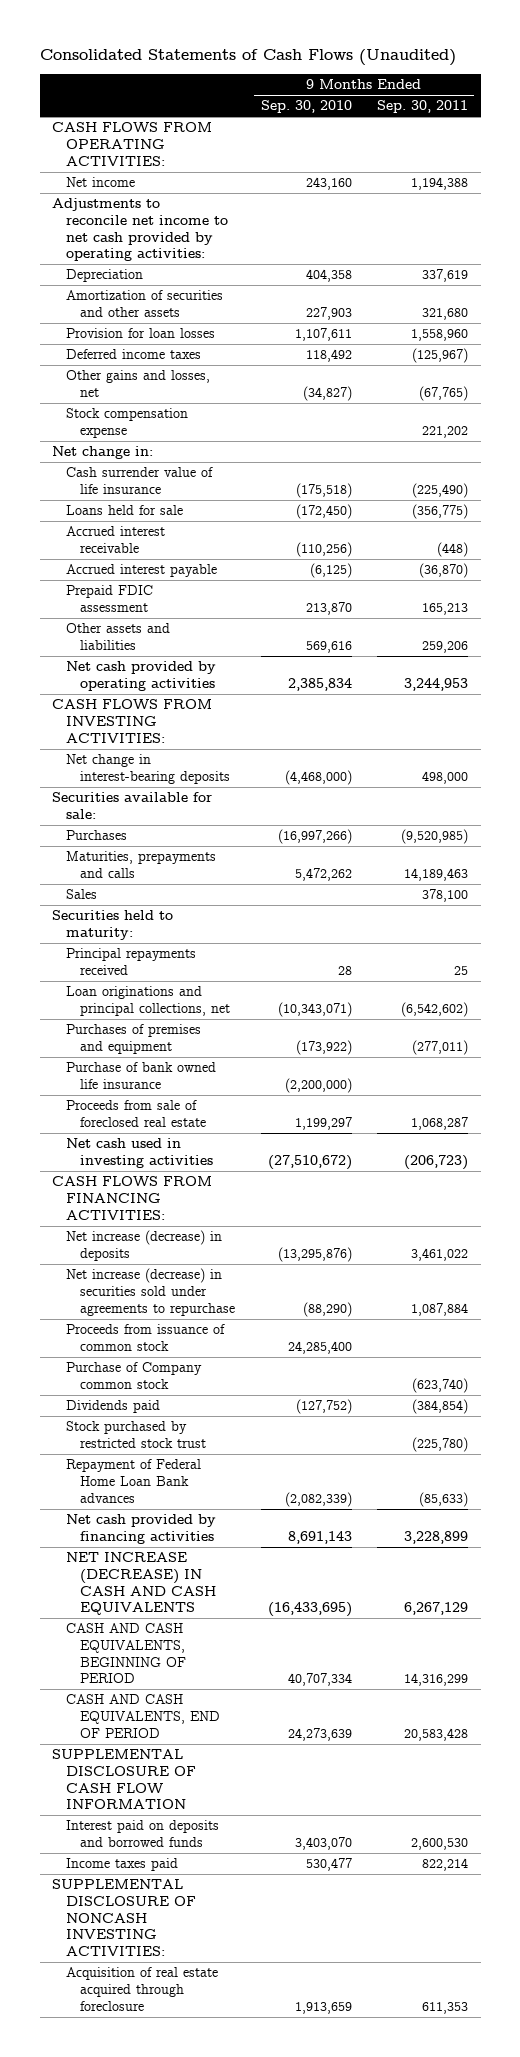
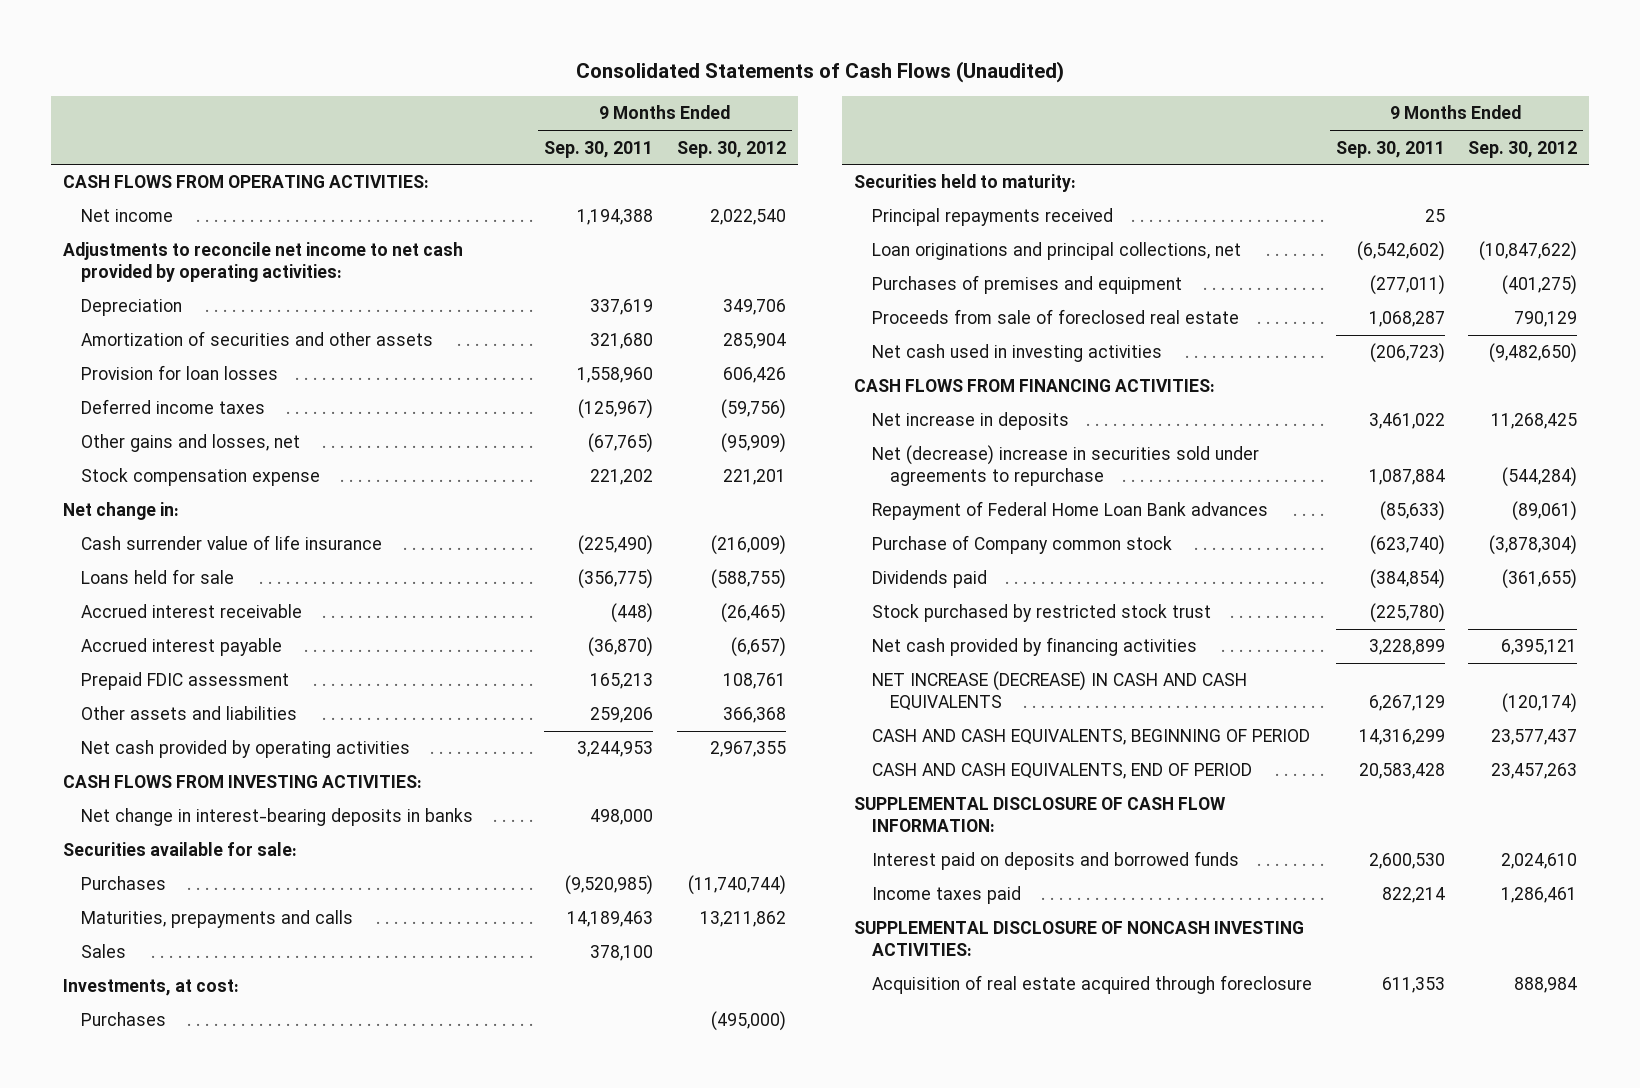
[260,100,352,114] Sep. 30, 2010 -> none
none -> [677,140,787,158] Sep. 30, 2012
[66,754,231,784] Net change in interest-bearing deposits -> [80,808,473,827] Net change in interest-bearing deposits in banks
none -> [62,979,239,997] Investments, at cost:
none -> [80,1012,166,1027] Purchases
[66,1062,217,1089] Purchase of bank owned life insurance -> none
[66,1324,226,1351] Proceeds from issuance of common stock -> none
[66,1230,223,1261] Net increase (decrease) in deposits -> [871,412,1069,431] Net increase in deposits
[66,1268,236,1316] Net increase (decrease) in securities sold under agreements to repurchase -> [871,445,1259,487] Net (decrease) increase in securities sold under agreements to repurchase
[66,1459,202,1503] Repayment of Federal Home Loan Bank advances -> [871,501,1268,521] Repayment of Federal Home Loan Bank advances
[52,1749,197,1810] SUPPLEMENTAL DISCLOSURE OF CASH FLOW INFORMATION -> [853,797,1226,833] SUPPLEMENTAL DISCLOSURE OF CASH FLOW INFORMATION:

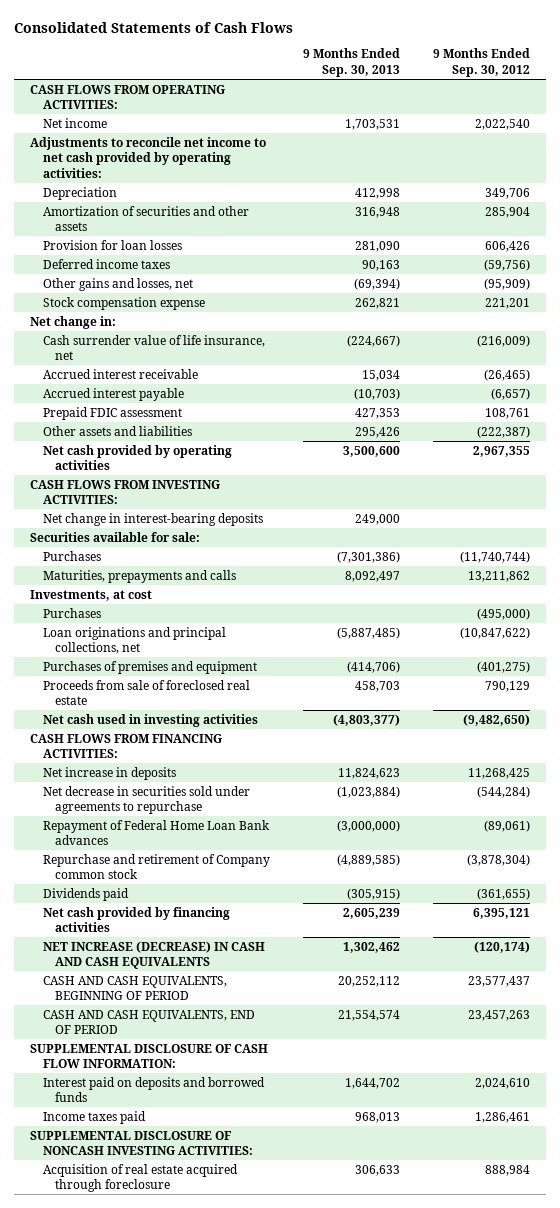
[575,61,1064,84] Consolidated Statements of Cash Flows (Unaudited) -> [13,21,293,33] Consolidated Statements of Cash Flows
[544,140,654,158] Sep. 30, 2011 -> none
none -> [302,48,400,78] 9 Months Ended Sep. 30, 2013
[80,569,234,585] Loans held for sale -> none
[80,535,382,551] Cash surrender value of life insurance -> [42,334,265,361] Cash surrender value of life insurance, net
[723,707,787,724] 366,368 -> [476,425,530,438] (222,387)
[80,808,473,827] Net change in interest-bearing deposits in banks -> [42,512,263,526] Net change in interest-bearing deposits
[80,944,126,959] Sales -> none
[62,979,239,997] Investments, at cost: -> [30,589,153,601] Investments, at cost
[853,174,1076,193] Securities held to maturity: -> none
[871,208,1113,227] Principal repayments received -> none
[871,445,1259,487] Net (decrease) increase in securities sold under agreements to repurchase -> [42,785,250,815] Net decrease in securities sold under agreements to repurchase
[871,535,1172,555] Purchase of Company common stock -> [42,853,270,880] Repurchase and retirement of Company common stock
[871,604,1211,623] Stock purchased by restricted stock trust -> none

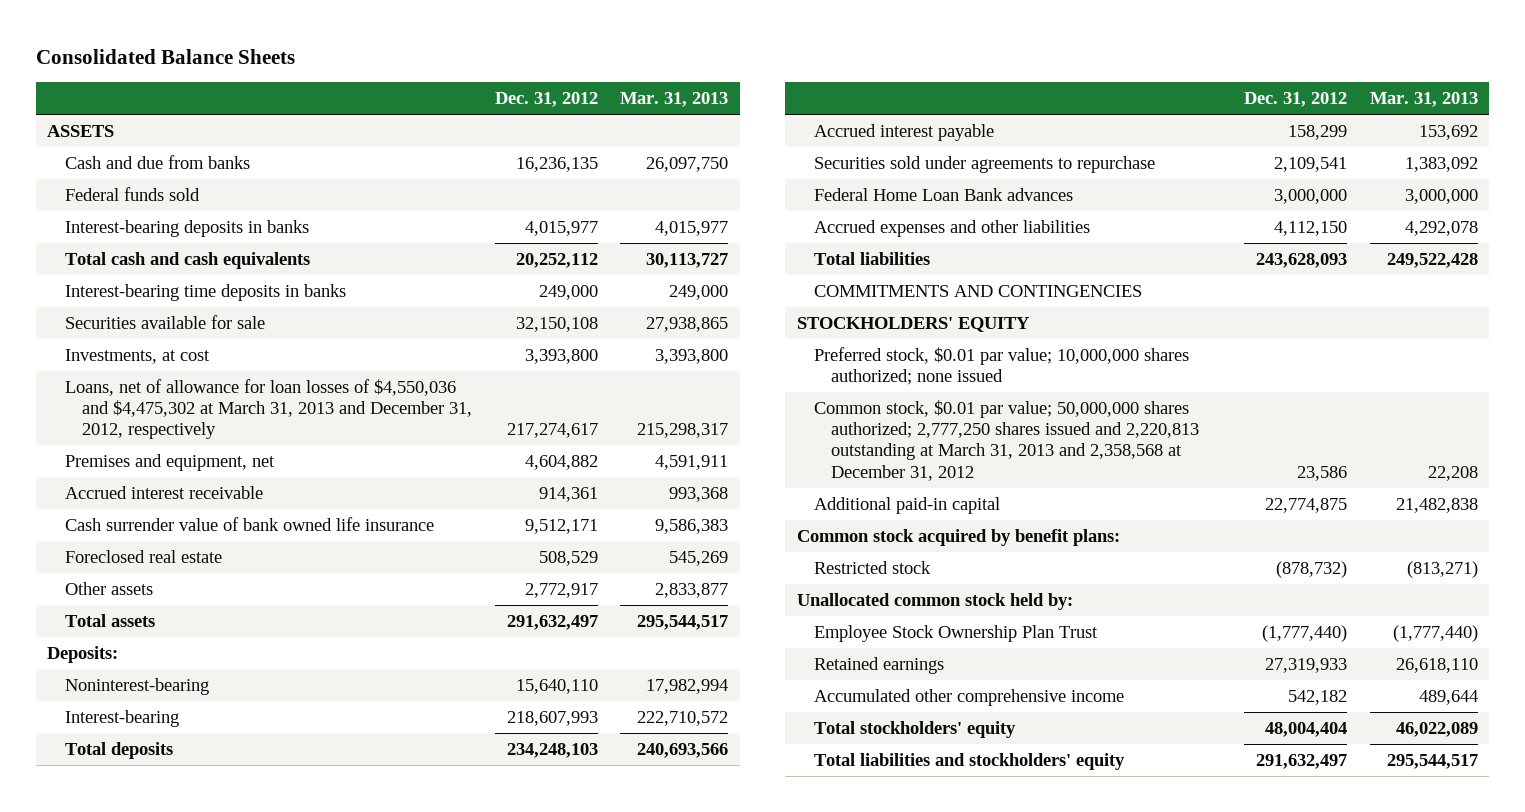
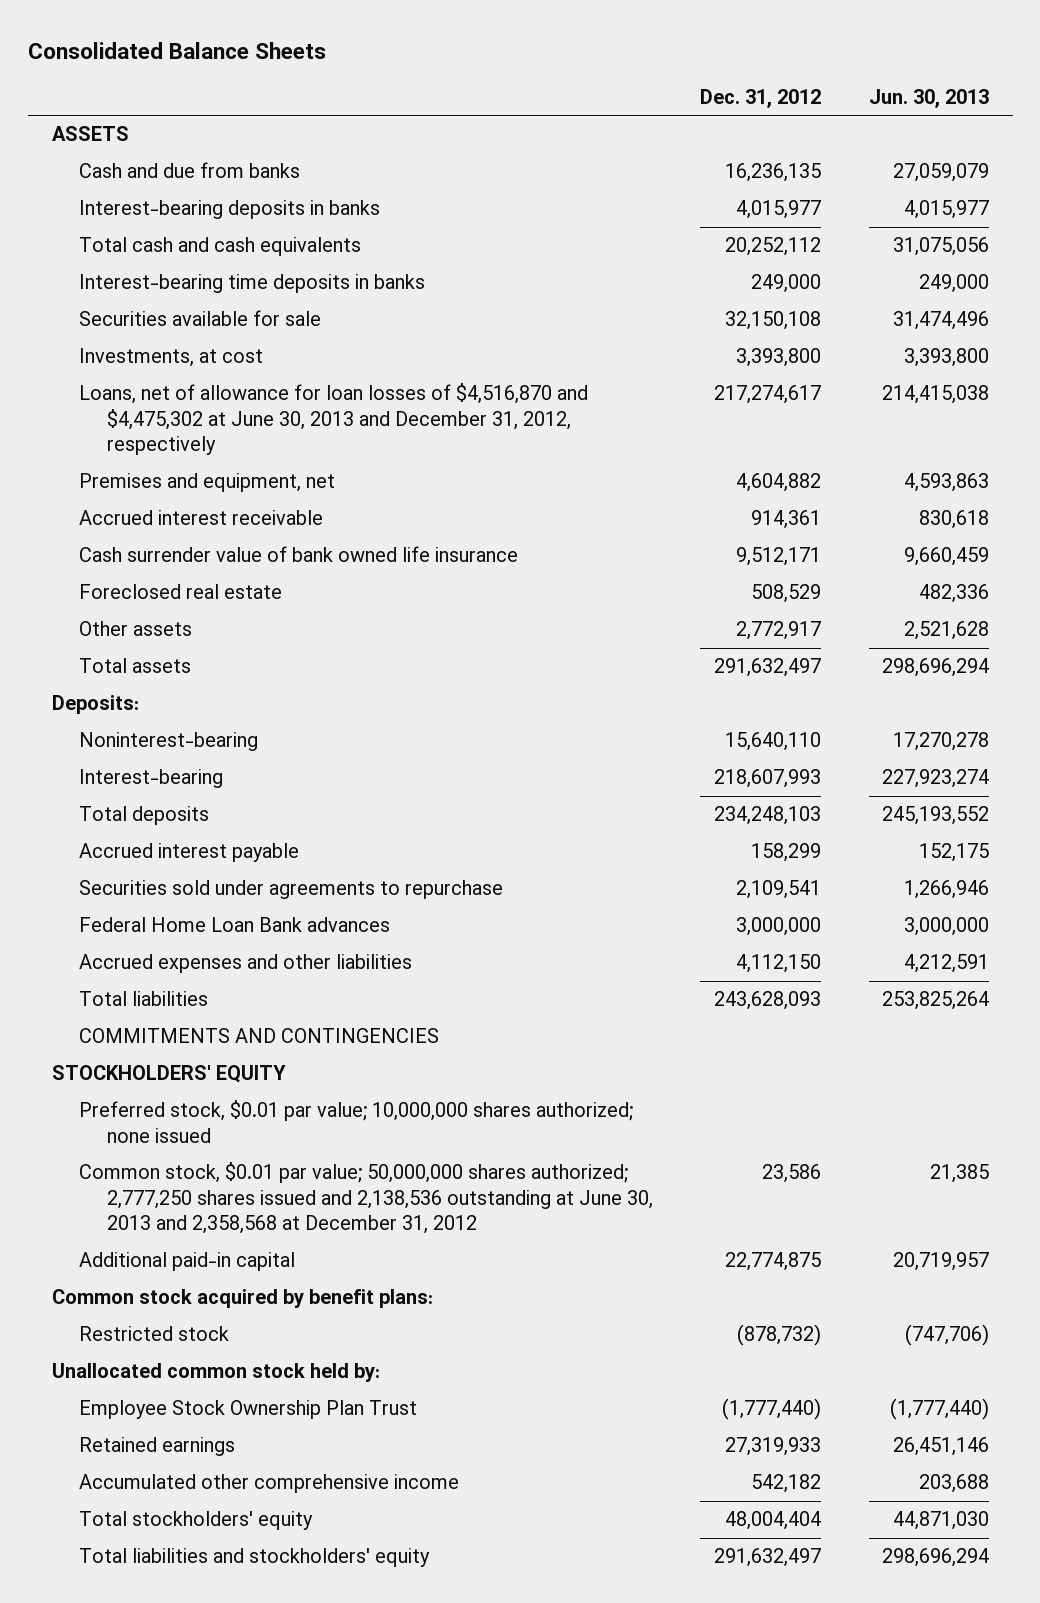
[620,92,729,108] Mar. 31, 2013 -> none
none -> [868,88,989,108] Jun. 30, 2013
[64,186,200,201] Federal funds sold -> none
[64,378,473,440] Loans, net of allowance for loan losses of $4,550,036 and $4,475,302 at March 31, 2013 and December 31, 2012, respectively -> [79,383,589,456] Loans, net of allowance for loan losses of $4,516,870 and $4,475,302 at June 30, 2013 and December 31, 2012, respectively
[813,399,1200,481] Common stock, $0.01 par value; 50,000,000 shares authorized; 2,777,250 shares issued and 2,220,813 outstanding at March 31, 2013 and 2,358,568 at December 31, 2012 -> [79,1162,653,1235] Common stock, $0.01 par value; 50,000,000 shares authorized; 2,777,250 shares issued and 2,138,536 outstanding at June 30, 2013 and 2,358,568 at December 31, 2012

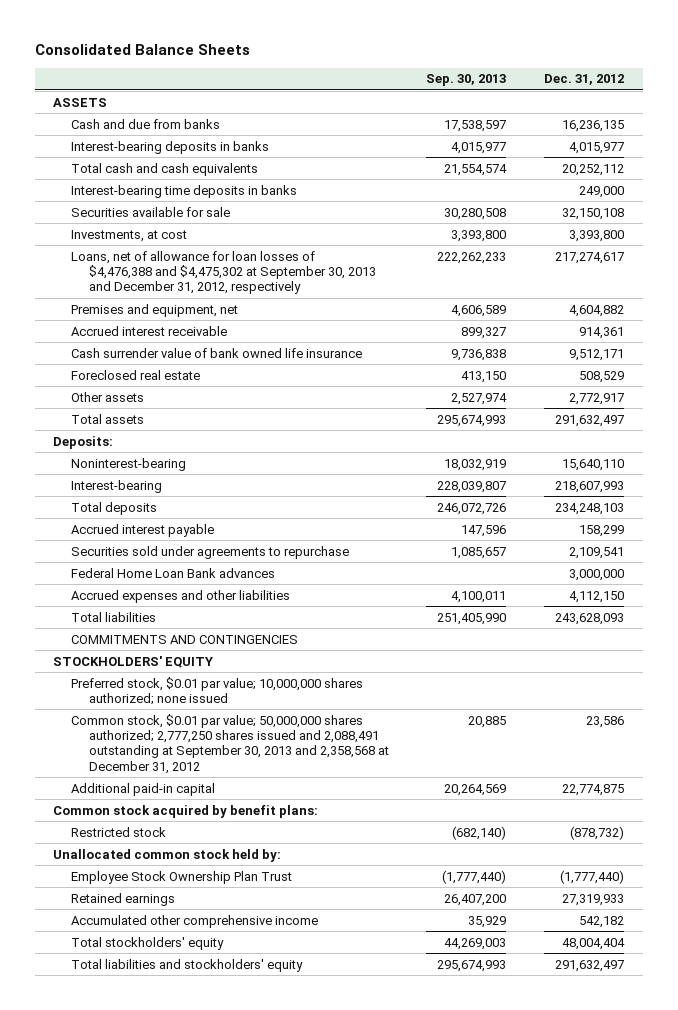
[868,88,989,108] Jun. 30, 2013 -> none
none -> [426,74,507,87] Sep. 30, 2013
[79,383,589,456] Loans, net of allowance for loan losses of $4,516,870 and $4,475,302 at June 30, 2013 and December 31, 2012, respectively -> [71,250,376,295] Loans, net of allowance for loan losses of $4,476,388 and $4,475,302 at September 30, 2013 and December 31, 2012, respectively
[79,1162,653,1235] Common stock, $0.01 par value; 50,000,000 shares authorized; 2,777,250 shares issued and 2,138,536 outstanding at June 30, 2013 and 2,358,568 at December 31, 2012 -> [71,713,389,774] Common stock, $0.01 par value; 50,000,000 shares authorized; 2,777,250 shares issued and 2,088,491 outstanding at September 30, 2013 and 2,358,568 at December 31, 2012

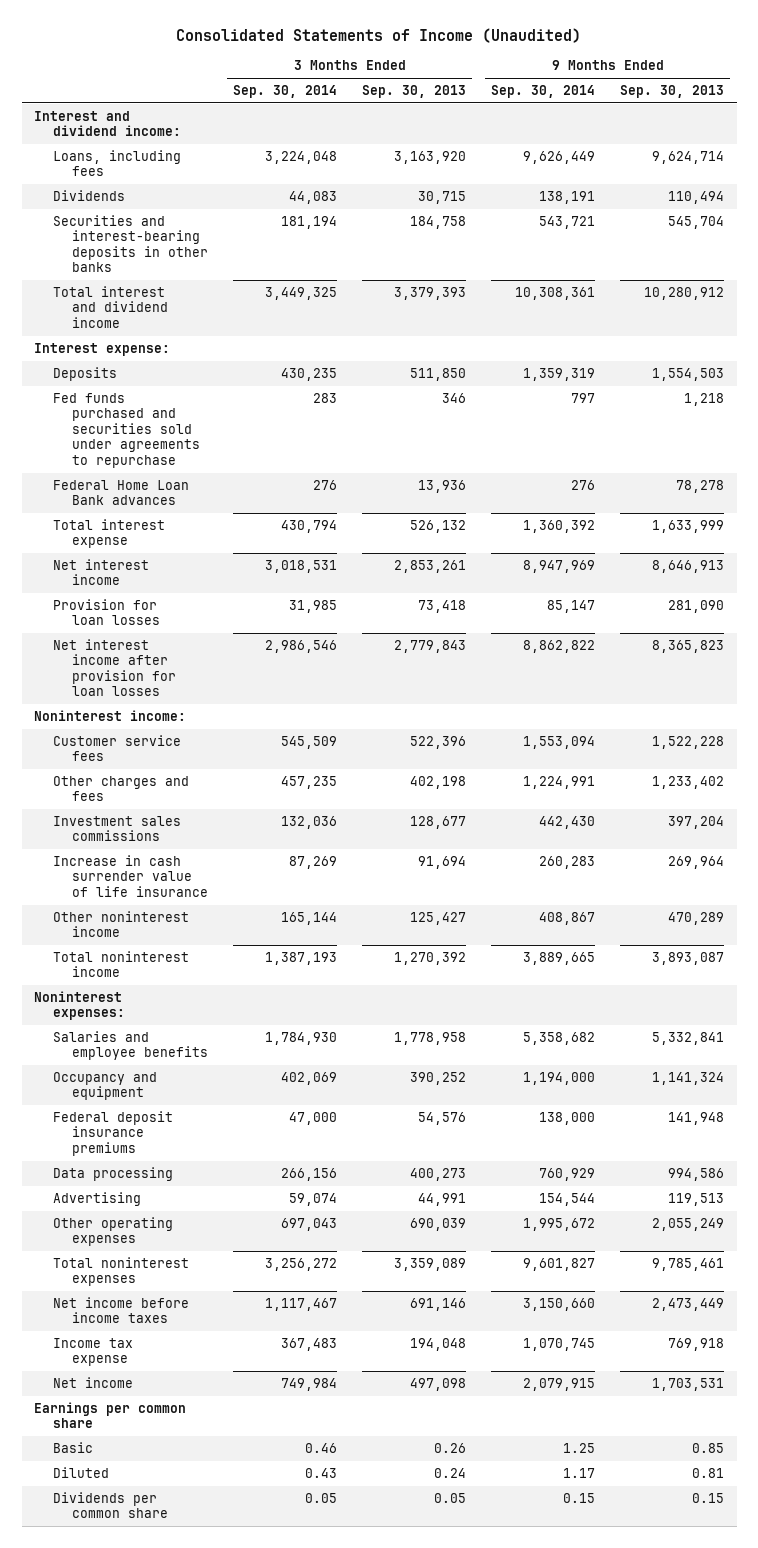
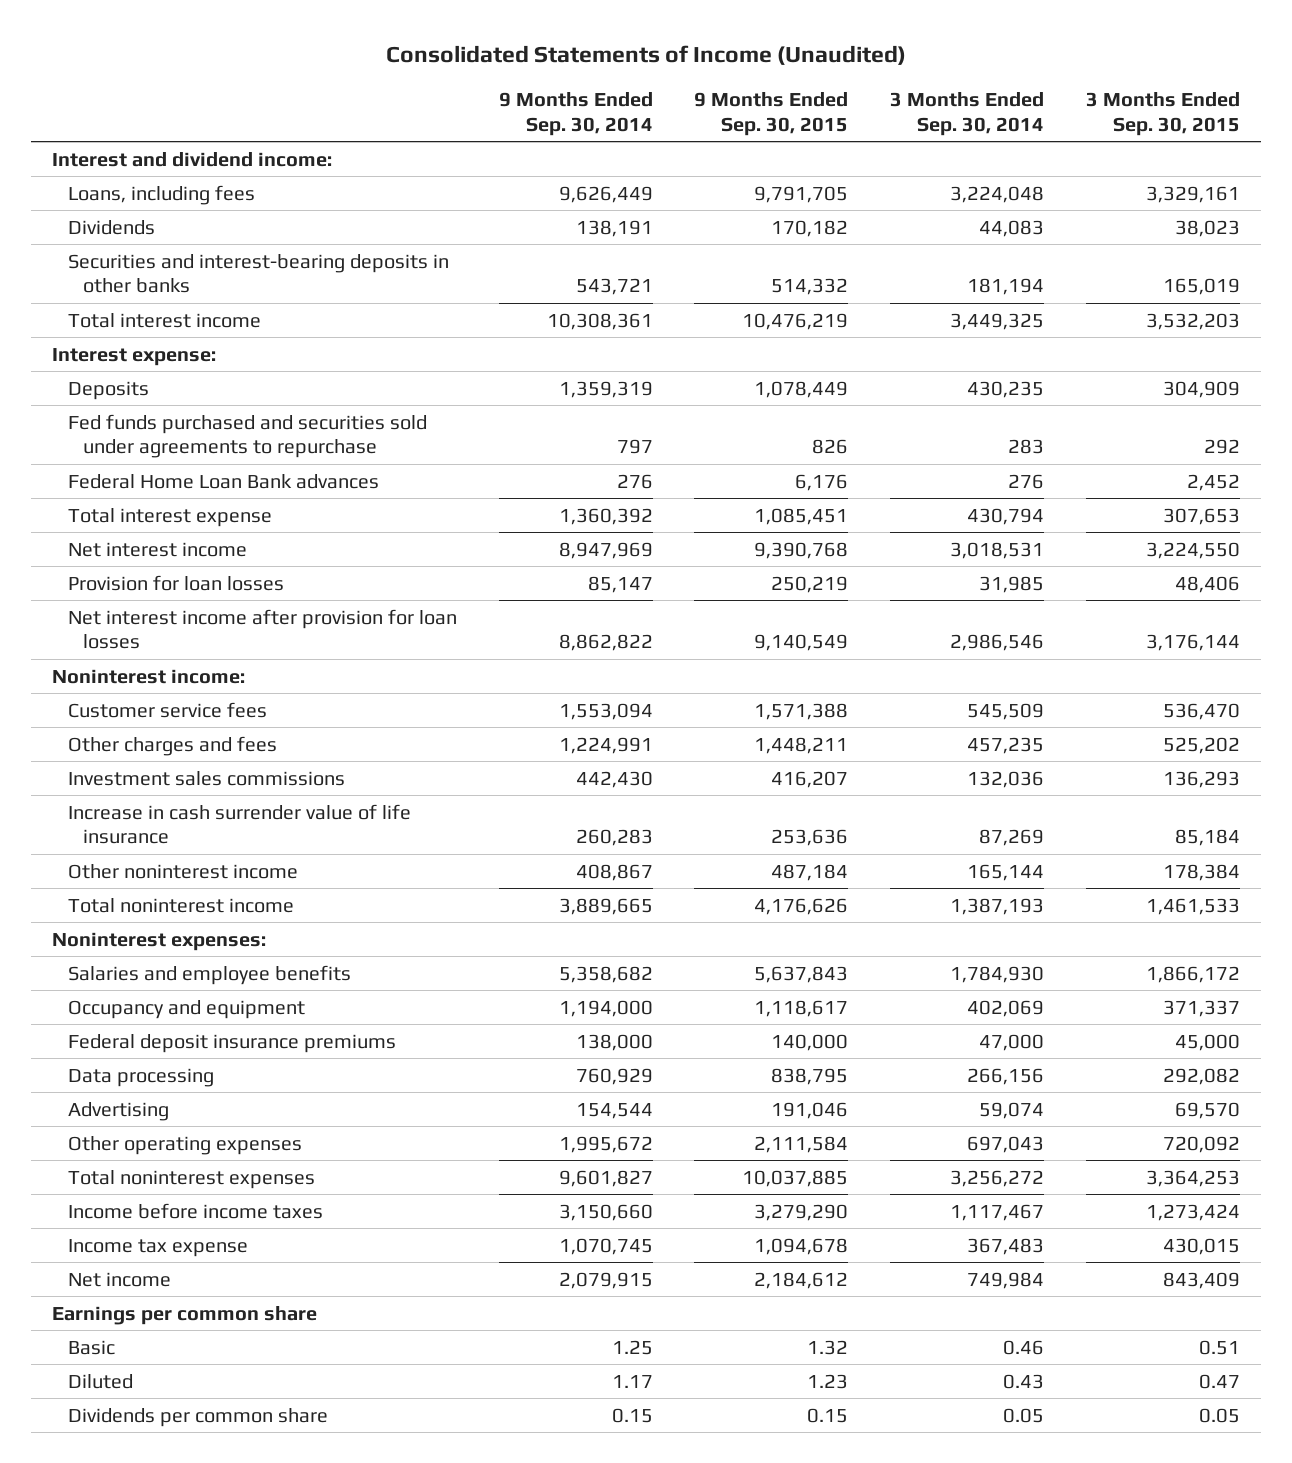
[362,85,467,99] Sep. 30, 2013 -> none
[620,85,725,99] Sep. 30, 2013 -> none
none -> [694,92,849,136] 9 Months Ended Sep. 30, 2015
none -> [1086,92,1241,136] 3 Months Ended Sep. 30, 2015
[53,285,168,328] Total interest and dividend income -> [67,312,261,328] Total interest income
[53,1296,190,1324] Net income before income taxes -> [67,1202,323,1219] Income before income taxes

